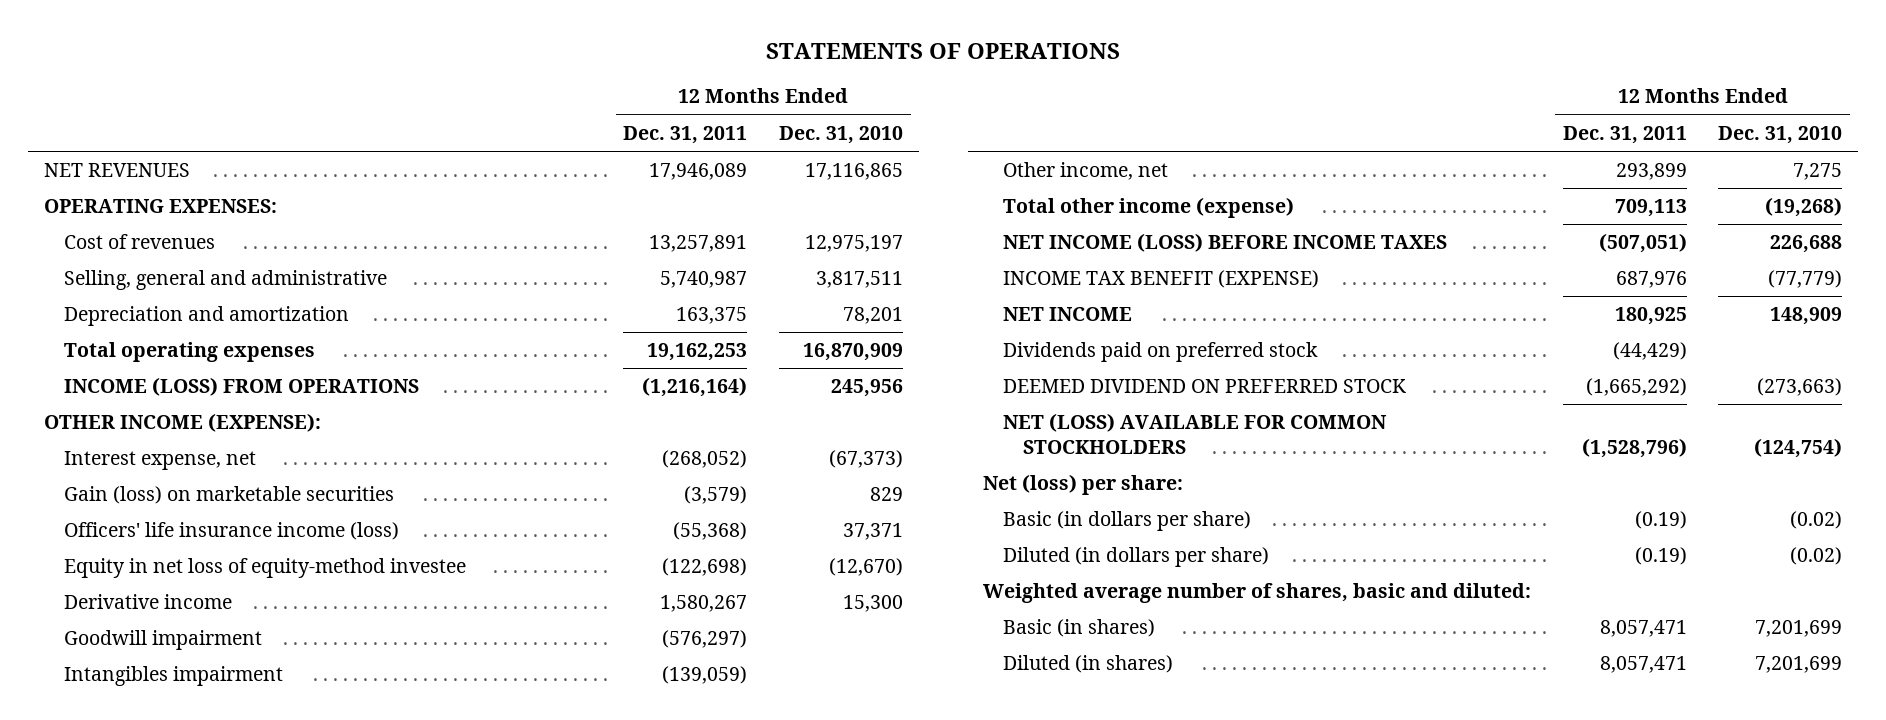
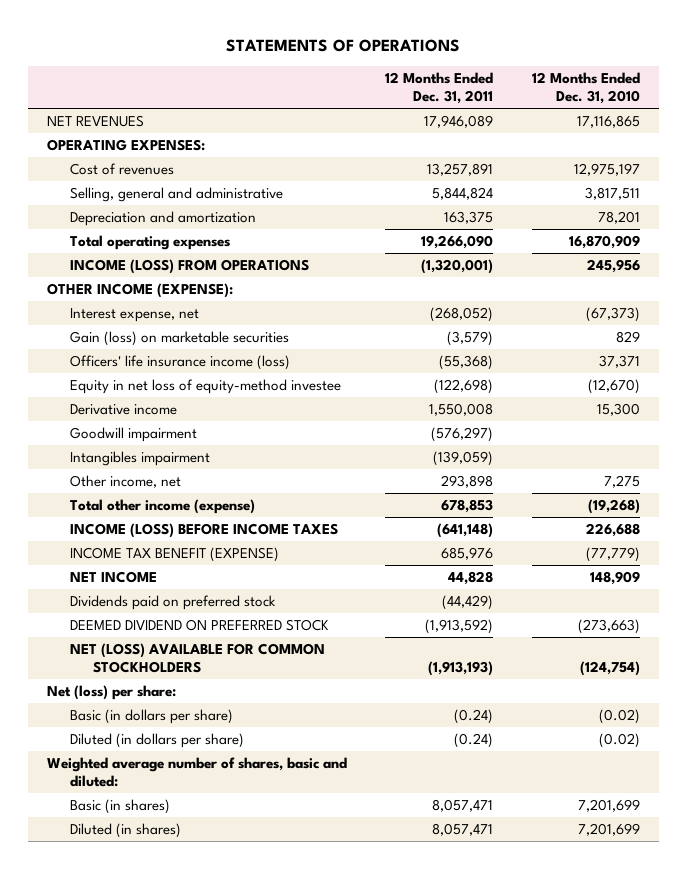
[660,271,748,289] 5,740,987 -> [432,187,494,201] 5,844,824
[647,343,748,362] 19,162,253 -> [421,235,494,250] 19,266,090
[642,377,748,398] (1,216,164) -> [421,259,494,275] (1,320,001)
[660,595,748,613] 1,580,267 -> [429,403,494,417] 1,550,008
[1615,163,1687,181] 293,899 -> [441,475,494,489] 293,898
[1614,199,1687,218] 709,113 -> [441,499,494,514] 678,853
[1003,233,1448,253] NET INCOME (LOSS) BEFORE INCOME TAXES -> [70,523,339,539] INCOME (LOSS) BEFORE INCOME TAXES
[1598,233,1687,254] (507,051) -> [437,523,494,539] (641,148)
[1615,271,1687,289] 687,976 -> [441,547,494,561] 685,976
[1614,307,1687,326] 180,925 -> [448,571,494,586] 44,828
[1585,378,1687,397] (1,665,292) -> [425,619,494,635] (1,913,592)
[1581,437,1687,458] (1,528,796) -> [428,660,494,676] (1,913,193)
[1634,511,1687,530] (0.19) -> [454,709,494,725] (0.24)
[1634,547,1687,566] (0.19) -> [454,733,494,749] (0.24)

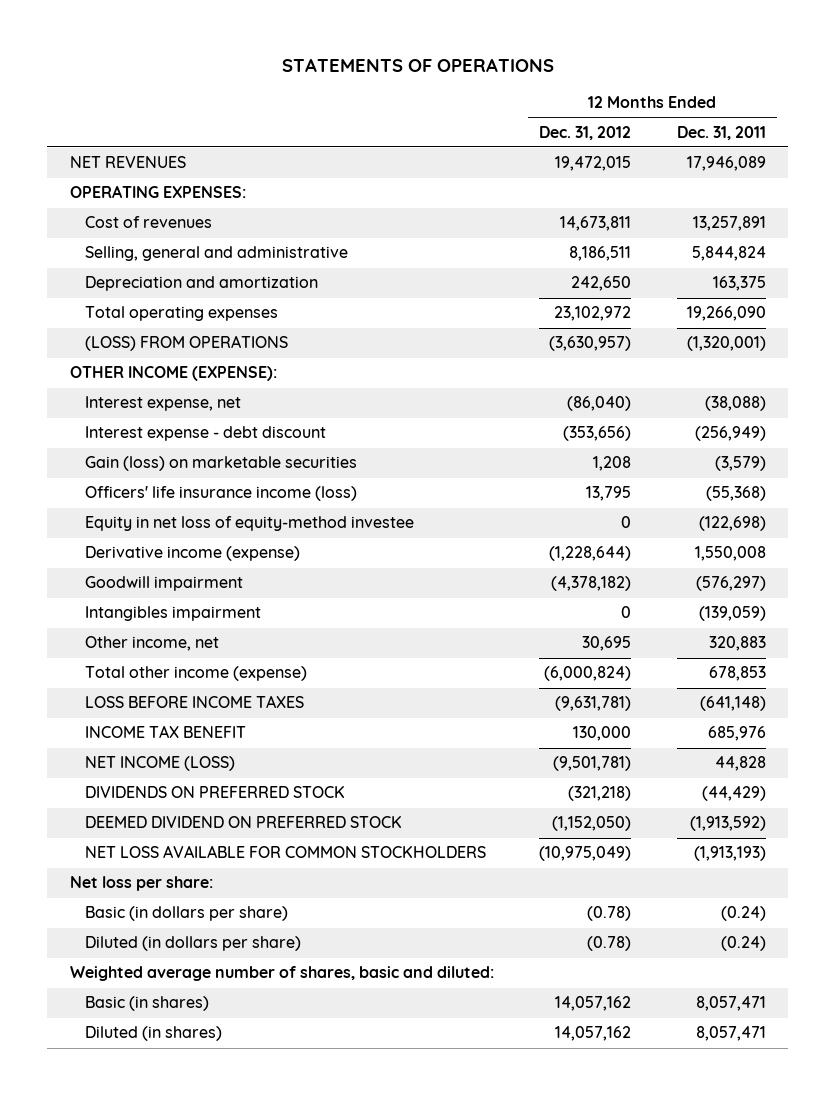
[531,72,640,104] 12 Months Ended Dec. 31, 2010 -> none
none -> [539,125,632,140] Dec. 31, 2012
[70,259,310,275] INCOME (LOSS) FROM OPERATIONS -> [85,335,289,352] (LOSS) FROM OPERATIONS
[430,307,494,323] (268,052) -> [704,396,766,412] (38,088)
none -> [85,426,327,442] Interest expense - debt discount
[70,404,178,416] Derivative income -> [85,546,301,562] Derivative income (expense)
[441,475,494,489] 293,898 -> [708,636,766,652] 320,883
[70,523,339,539] INCOME (LOSS) BEFORE INCOME TAXES -> [85,695,305,709] LOSS BEFORE INCOME TAXES
[70,547,280,563] INCOME TAX BENEFIT (EXPENSE) -> [85,725,247,739] INCOME TAX BENEFIT
[70,571,158,584] NET INCOME -> [85,756,236,772] NET INCOME (LOSS)
[70,595,277,611] Dividends paid on preferred stock -> [85,786,346,799] DIVIDENDS ON PREFERRED STOCK
[70,643,326,673] NET (LOSS) AVAILABLE FOR COMMON STOCKHOLDERS -> [85,845,487,859] NET LOSS AVAILABLE FOR COMMON STOCKHOLDERS
[47,685,177,701] Net (loss) per share: -> [69,876,213,892] Net loss per share:

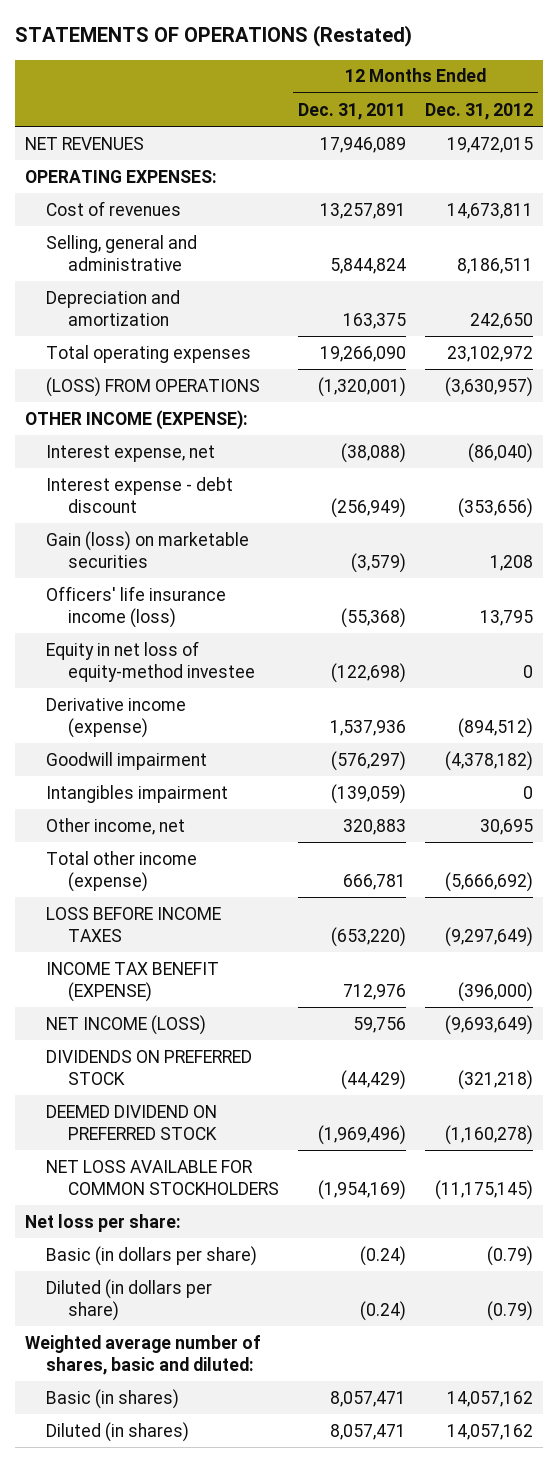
[281,57,554,72] STATEMENTS OF OPERATIONS -> [15,25,413,48] STATEMENTS OF OPERATIONS (Restated)
[549,546,632,562] (1,228,644) -> [458,717,534,738] (894,512)
[694,546,766,562] 1,550,008 -> [330,719,407,736] 1,537,936
[544,666,632,682] (6,000,824) -> [445,871,534,892] (5,666,692)
[708,666,766,682] 678,853 -> [343,873,407,890] 666,781
[555,696,632,712] (9,631,781) -> [445,926,534,947] (9,297,649)
[699,696,766,712] (641,148) -> [331,926,407,947] (653,220)
[85,725,247,739] INCOME TAX BENEFIT -> [46,961,220,1002] INCOME TAX BENEFIT (EXPENSE)
[573,726,632,742] 130,000 -> [458,981,534,1002] (396,000)
[707,726,766,742] 685,976 -> [343,983,407,1000] 712,976
[553,756,632,772] (9,501,781) -> [445,1014,534,1035] (9,693,649)
[714,756,766,772] 44,828 -> [353,1016,407,1033] 59,756
[552,816,632,832] (1,152,050) -> [445,1124,534,1145] (1,160,278)
[689,816,766,832] (1,913,592) -> [318,1124,407,1145] (1,969,496)
[539,846,632,862] (10,975,049) -> [435,1179,534,1200] (11,175,145)
[693,846,766,862] (1,913,193) -> [318,1179,407,1200] (1,954,169)
[587,906,632,922] (0.78) -> [487,1245,534,1266] (0.79)
[587,936,632,952] (0.78) -> [487,1300,534,1321] (0.79)

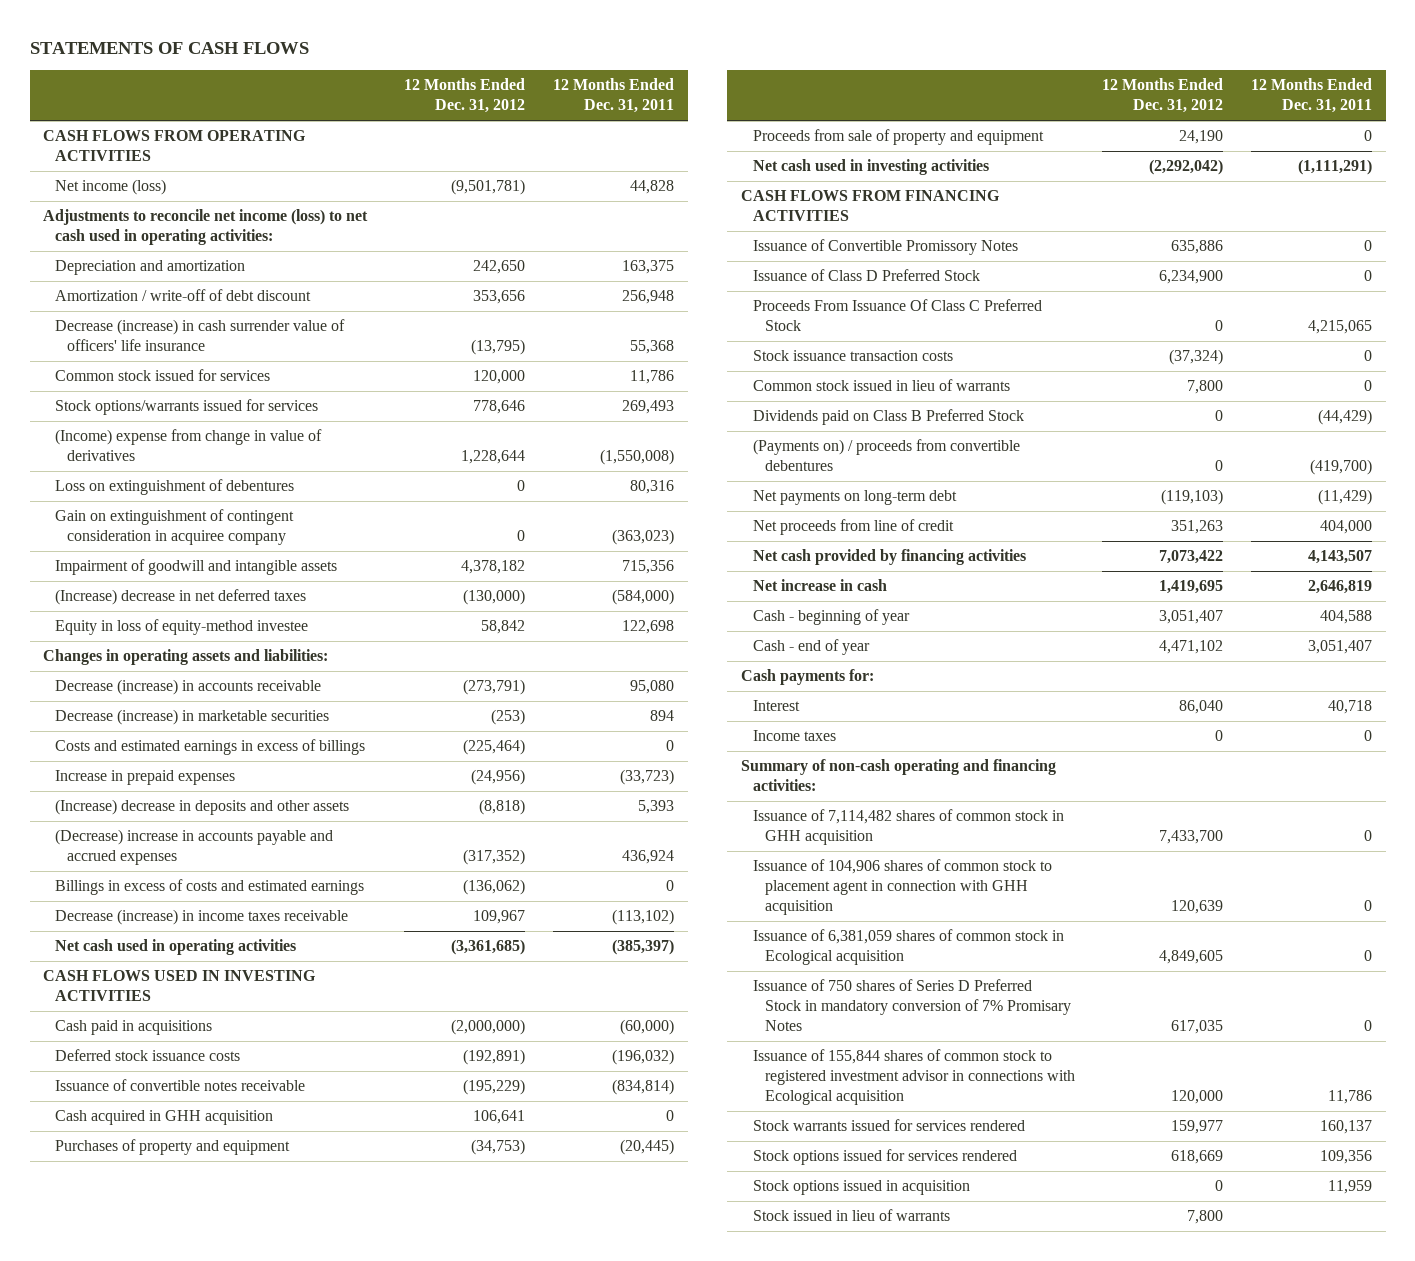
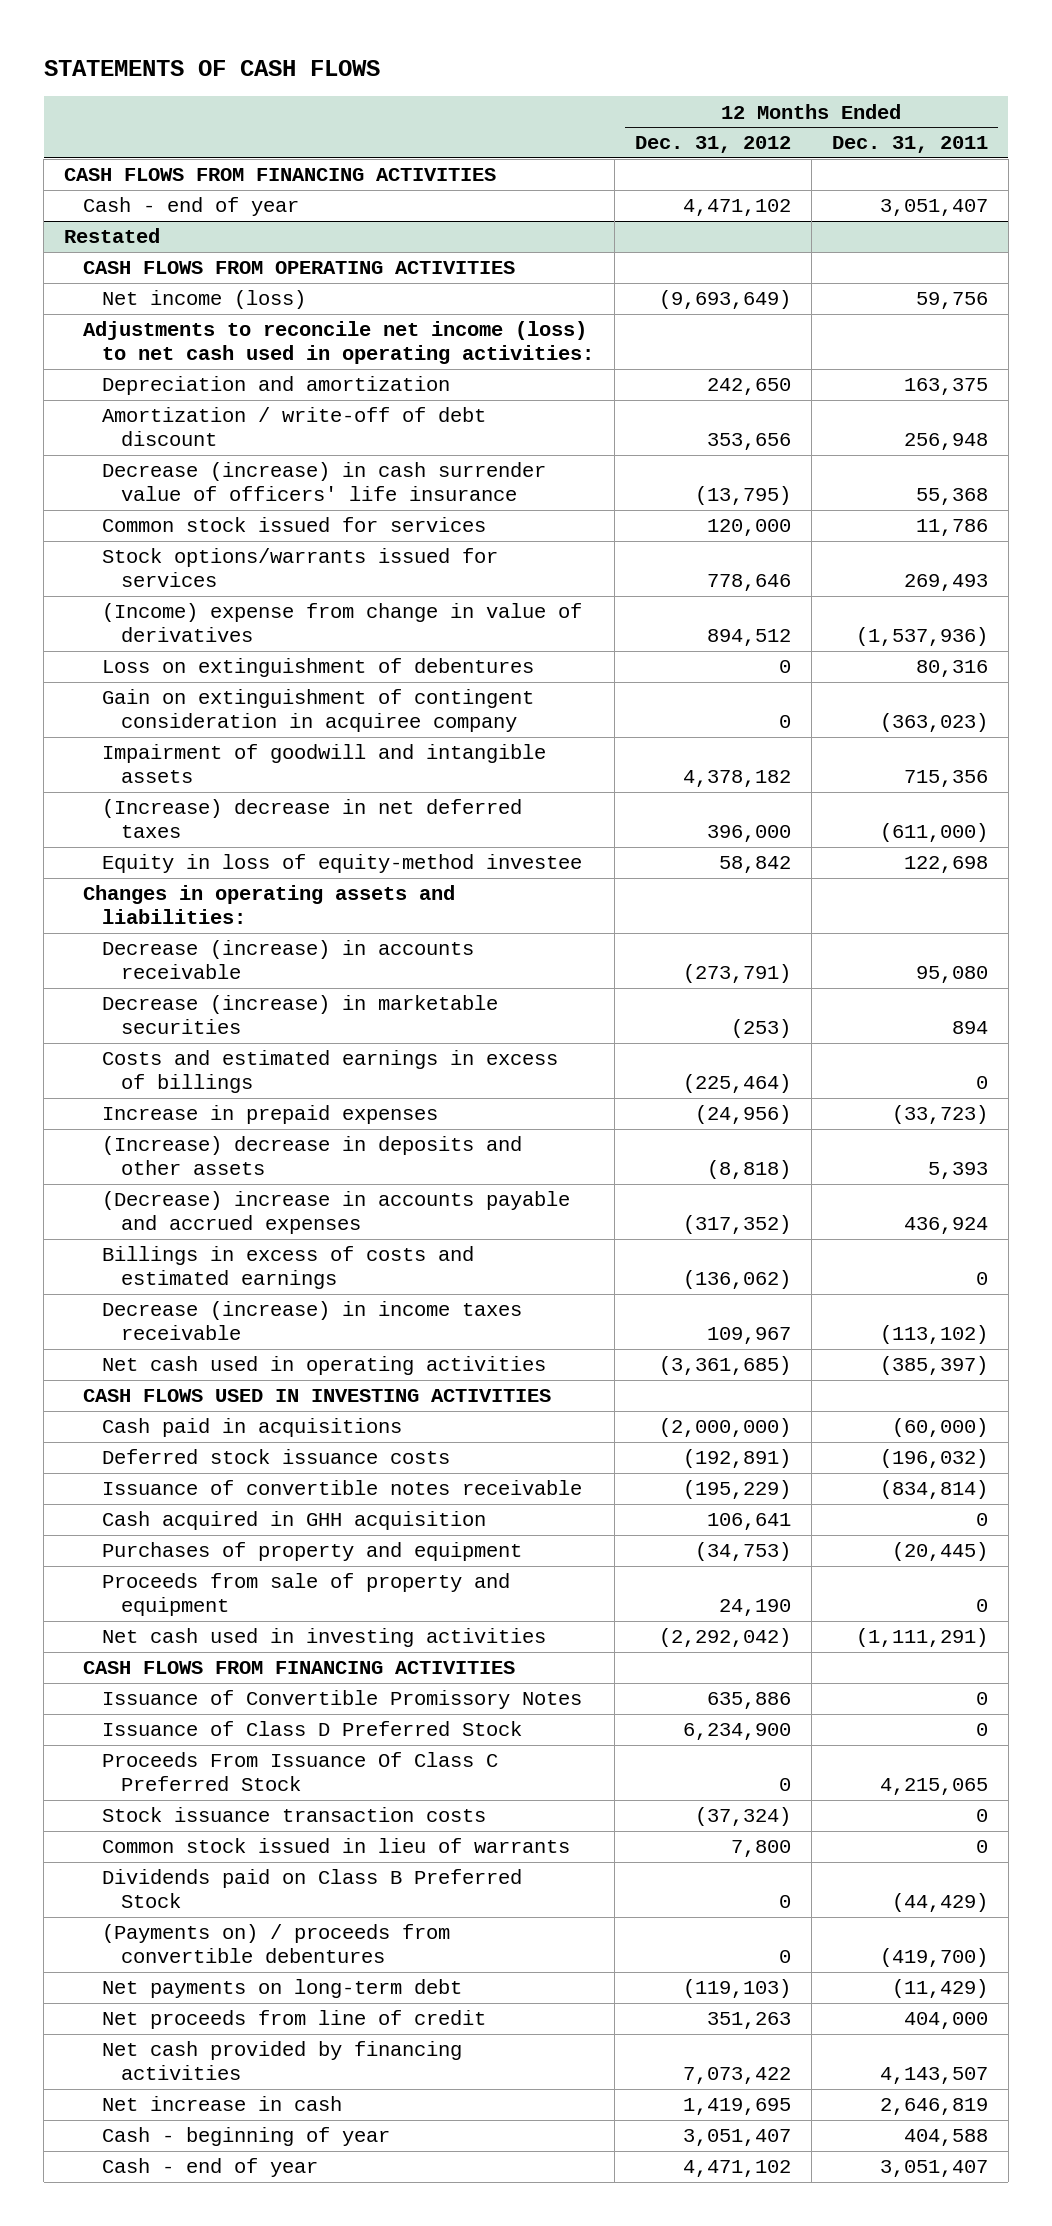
none -> [64,168,497,182] CASH FLOWS FROM FINANCING ACTIVITIES
none -> [83,197,300,217] Cash - end of year
none -> [64,228,161,244] Restated
[451,179,526,196] (9,501,781) -> [658,290,791,310] (9,693,649)
[629,180,674,195] 44,828 -> [915,292,988,310] 59,756
[461,449,526,464] 1,228,644 -> [706,629,791,647] 894,512
[599,448,674,465] (1,550,008) -> [855,627,988,647] (1,537,936)
[463,589,526,606] (130,000) -> [706,825,791,843] 396,000
[611,589,674,606] (584,000) -> [879,823,988,843] (611,000)
[741,669,875,686] Cash payments for: -> none
[753,700,801,712] Interest -> none
[753,730,837,742] Income taxes -> none
[741,759,1057,791] Summary of non-cash operating and financing activities: -> none
[753,809,1065,845] Issuance of 7,114,482 shares of common stock in GHH acquisition -> none
[753,859,1053,915] Issuance of 104,906 shares of common stock to placement agent in connection with GHH acquisition -> none
[753,929,1065,965] Issuance of 6,381,059 shares of common stock in Ecological acquisition -> none
[753,979,1071,1031] Issuance of 750 shares of Series D Preferred Stock in mandatory conversion of 7% Promisary Notes -> none
[753,1049,1075,1105] Issuance of 155,844 shares of common stock to registered investment advisor in connections with Ecological acquisition -> none
[753,1119,1026,1132] Stock warrants issued for services rendered -> none
[753,1149,1018,1166] Stock options issued for services rendered -> none
[753,1180,971,1196] Stock options issued in acquisition -> none
[753,1209,951,1222] Stock issued in lieu of warrants -> none

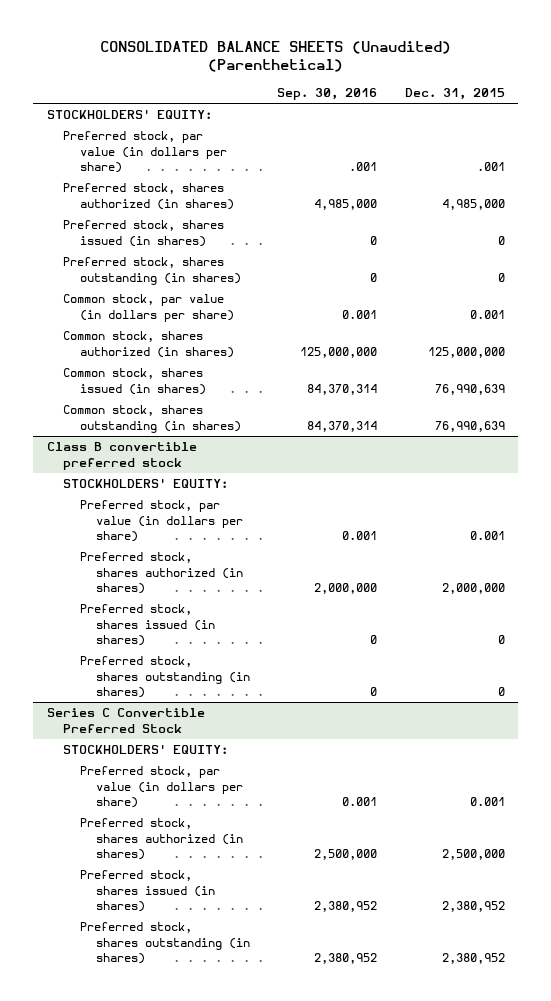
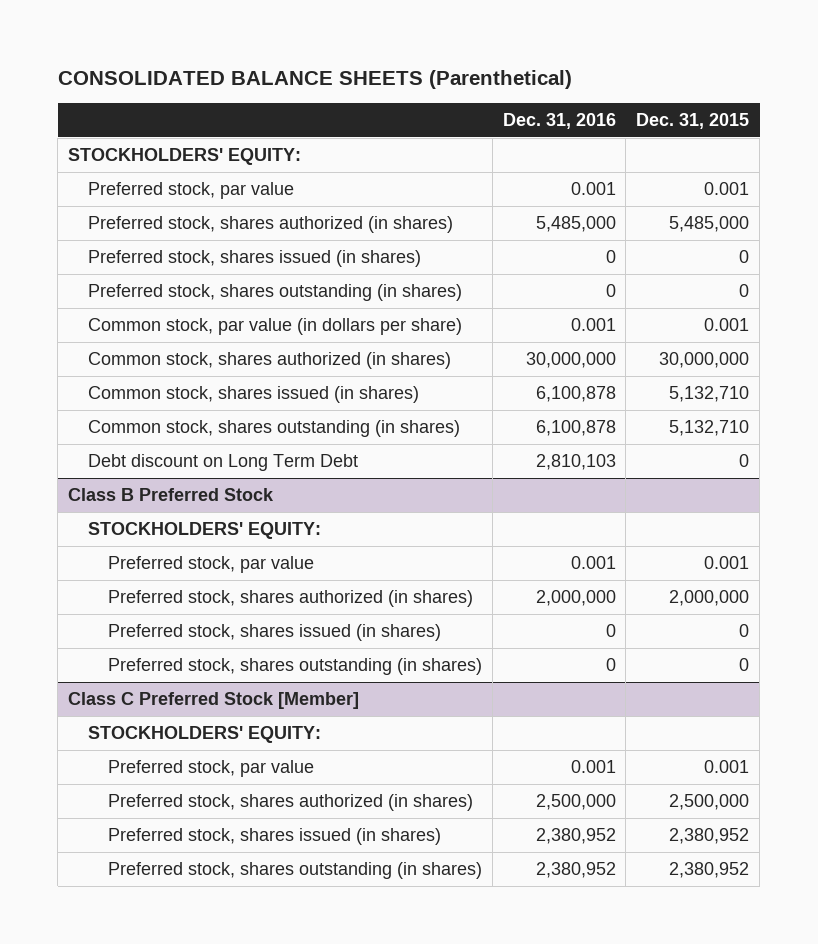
[99,40,451,73] CONSOLIDATED BALANCE SHEETS (Unaudited) (Parenthetical) -> [57,70,572,90] CONSOLIDATED BALANCE SHEETS (Parenthetical)
[277,88,378,101] Sep. 30, 2016 -> none
none -> [502,112,616,129] Dec. 31, 2016
[63,131,227,173] Preferred stock, par value (in dollars per share) -> [87,181,294,199] Preferred stock, par value
[476,161,505,171] .001 -> [704,181,750,195] 0.001
[441,198,505,210] 4,985,000 -> [669,215,750,232] 5,485,000
[427,346,505,358] 125,000,000 -> [659,351,750,368] 30,000,000
[434,383,505,395] 76,990,639 -> [669,385,750,402] 5,132,710
[434,420,505,432] 76,990,639 -> [669,419,750,436] 5,132,710
none -> [87,453,358,471] Debt discount on Long Term Debt
[46,442,197,470] Class B convertible preferred stock -> [68,487,275,501] Class B Preferred Stock
[79,500,244,542] Preferred stock, par value (in dollars per share) -> [107,555,314,573] Preferred stock, par value
[46,708,205,733] Series C Convertible Preferred Stock -> none
none -> [68,691,360,709] Class C Preferred Stock [Member]
[79,766,244,808] Preferred stock, par value (in dollars per share) -> [107,759,314,777] Preferred stock, par value

